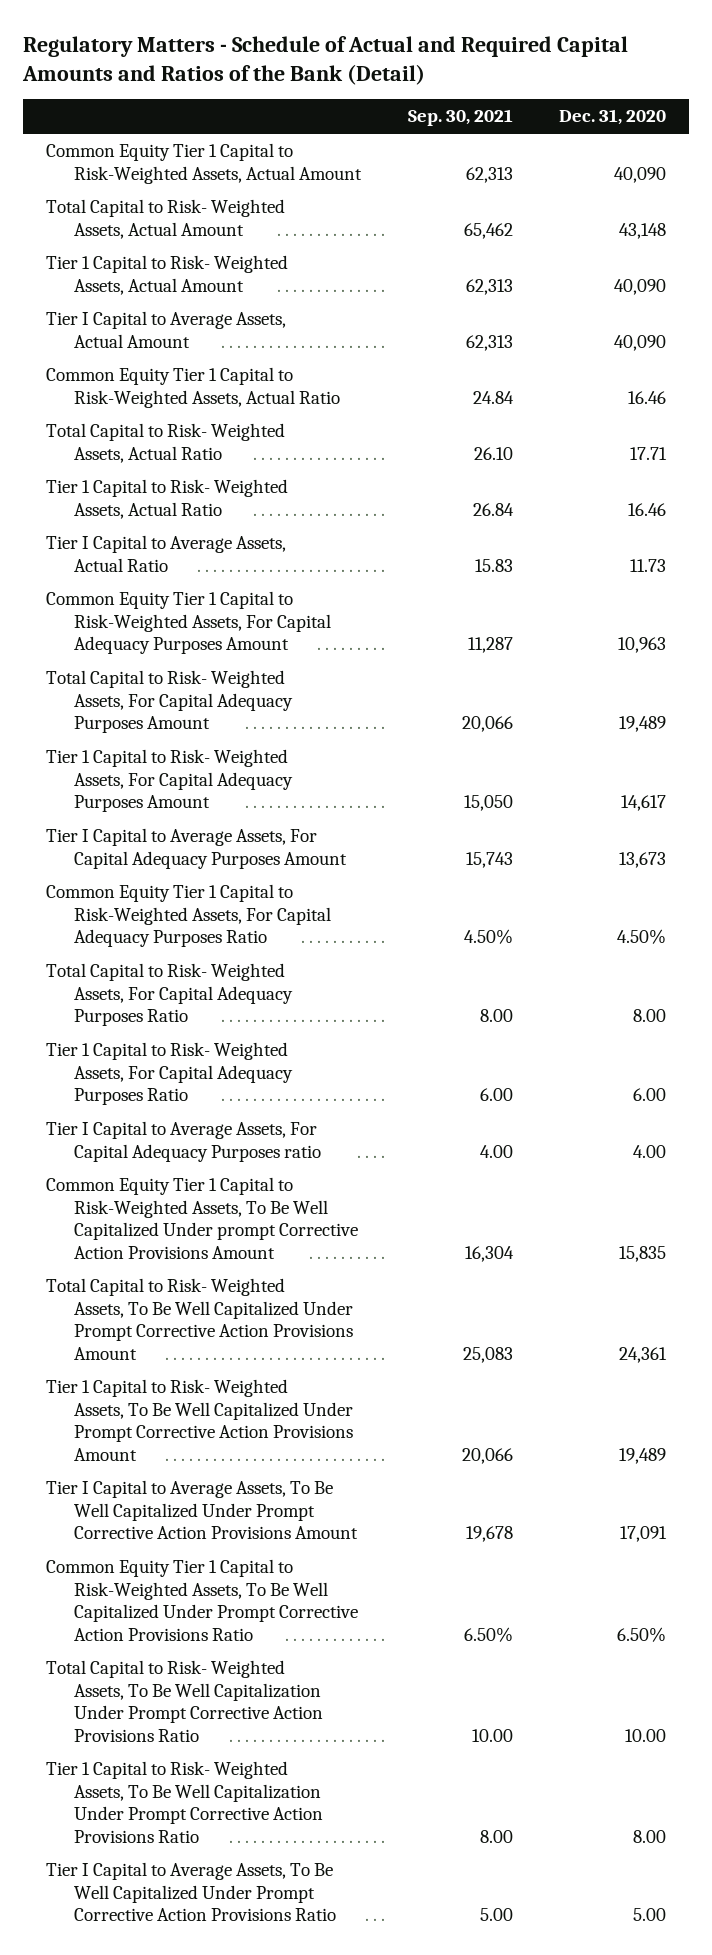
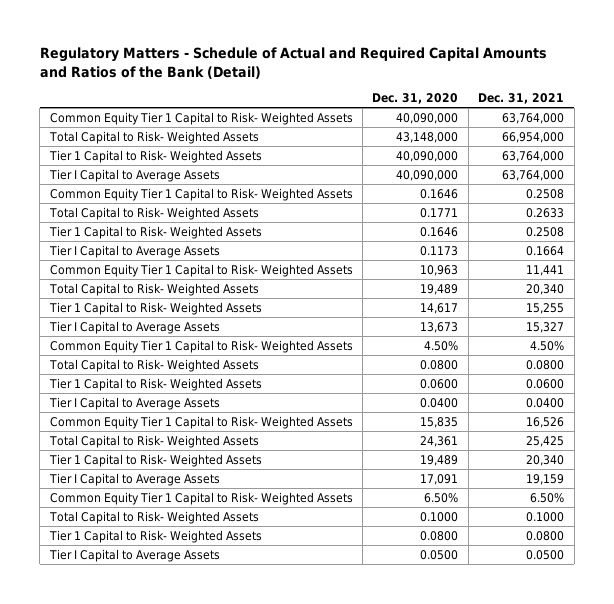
[407,109,513,127] Sep. 30, 2021 -> none
none -> [478,93,565,105] Dec. 31, 2021
[46,143,363,184] Common Equity Tier 1 Capital to Risk-Weighted Assets, Actual Amount -> [49,111,353,125] Common Equity Tier 1 Capital to Risk- Weighted Assets
[613,166,666,183] 40,090 -> [396,112,459,124] 40,090,000
[46,199,286,239] Total Capital to Risk- Weighted Assets, Actual Amount -> [48,130,259,144] Total Capital to Risk- Weighted Assets
[618,222,666,239] 43,148 -> [396,131,459,143] 43,148,000
[46,255,289,295] Tier 1 Capital to Risk- Weighted Assets, Actual Amount -> [48,149,262,163] Tier 1 Capital to Risk- Weighted Assets
[613,278,666,295] 40,090 -> [396,150,459,162] 40,090,000
[46,311,287,348] Tier I Capital to Average Assets, Actual Amount -> [48,168,220,182] Tier I Capital to Average Assets
[613,334,666,351] 40,090 -> [396,169,459,181] 40,090,000
[46,367,341,408] Common Equity Tier 1 Capital to Risk-Weighted Assets, Actual Ratio -> [49,187,353,201] Common Equity Tier 1 Capital to Risk- Weighted Assets
[627,390,666,404] 16.46 -> [420,188,459,199] 0.1646
[46,423,286,463] Total Capital to Risk- Weighted Assets, Actual Ratio -> [48,206,259,220] Total Capital to Risk- Weighted Assets
[629,446,667,460] 17.71 -> [420,207,459,218] 0.1771
[46,479,289,519] Tier 1 Capital to Risk- Weighted Assets, Actual Ratio -> [48,225,262,239] Tier 1 Capital to Risk- Weighted Assets
[627,502,666,516] 16.46 -> [420,226,459,237] 0.1646
[46,535,287,572] Tier I Capital to Average Assets, Actual Ratio -> [48,244,220,258] Tier I Capital to Average Assets
[629,558,666,572] 11.73 -> [420,245,459,256] 0.1173
[46,591,332,655] Common Equity Tier 1 Capital to Risk-Weighted Assets, For Capital Adequacy Purposes Amount -> [49,263,353,277] Common Equity Tier 1 Capital to Risk- Weighted Assets
[46,670,294,734] Total Capital to Risk- Weighted Assets, For Capital Adequacy Purposes Amount -> [48,282,259,296] Total Capital to Risk- Weighted Assets
[46,749,294,813] Tier 1 Capital to Risk- Weighted Assets, For Capital Adequacy Purposes Amount -> [48,301,262,315] Tier 1 Capital to Risk- Weighted Assets
[46,828,348,869] Tier I Capital to Average Assets, For Capital Adequacy Purposes Amount -> [48,320,220,334] Tier I Capital to Average Assets
[46,884,332,948] Common Equity Tier 1 Capital to Risk-Weighted Assets, For Capital Adequacy Purposes Ratio -> [49,339,353,353] Common Equity Tier 1 Capital to Risk- Weighted Assets
[46,963,294,1027] Total Capital to Risk- Weighted Assets, For Capital Adequacy Purposes Ratio -> [48,358,259,372] Total Capital to Risk- Weighted Assets
[632,1009,666,1023] 8.00 -> [420,359,459,370] 0.0800
[46,1042,294,1106] Tier 1 Capital to Risk- Weighted Assets, For Capital Adequacy Purposes Ratio -> [48,377,262,391] Tier 1 Capital to Risk- Weighted Assets
[632,1088,666,1102] 6.00 -> [420,378,459,389] 0.0600
[46,1121,322,1162] Tier I Capital to Average Assets, For Capital Adequacy Purposes ratio -> [48,396,220,410] Tier I Capital to Average Assets
[632,1144,666,1158] 4.00 -> [420,397,459,408] 0.0400
[46,1177,359,1259] Common Equity Tier 1 Capital to Risk-Weighted Assets, To Be Well Capitalized Under prompt Corrective Action Provisions Amount -> [49,415,353,429] Common Equity Tier 1 Capital to Risk- Weighted Assets
[46,1278,354,1360] Total Capital to Risk- Weighted Assets, To Be Well Capitalized Under Prompt Corrective Action Provisions Amount -> [48,434,259,448] Total Capital to Risk- Weighted Assets
[46,1379,354,1461] Tier 1 Capital to Risk- Weighted Assets, To Be Well Capitalized Under Prompt Corrective Action Provisions Amount -> [48,453,262,467] Tier 1 Capital to Risk- Weighted Assets
[46,1480,359,1540] Tier I Capital to Average Assets, To Be Well Capitalized Under Prompt Corrective Action Provisions Amount -> [48,472,220,486] Tier I Capital to Average Assets
[46,1559,359,1641] Common Equity Tier 1 Capital to Risk-Weighted Assets, To Be Well Capitalized Under Prompt Corrective Action Provisions Ratio -> [49,491,353,505] Common Equity Tier 1 Capital to Risk- Weighted Assets
[46,1660,324,1742] Total Capital to Risk- Weighted Assets, To Be Well Capitalization Under Prompt Corrective Action Provisions Ratio -> [48,510,259,524] Total Capital to Risk- Weighted Assets
[624,1728,666,1742] 10.00 -> [420,511,459,522] 0.1000
[46,1761,324,1843] Tier 1 Capital to Risk- Weighted Assets, To Be Well Capitalization Under Prompt Corrective Action Provisions Ratio -> [48,529,262,543] Tier 1 Capital to Risk- Weighted Assets
[632,1829,666,1843] 8.00 -> [420,530,459,541] 0.0800
[46,1862,337,1922] Tier I Capital to Average Assets, To Be Well Capitalized Under Prompt Corrective Action Provisions Ratio -> [48,548,220,562] Tier I Capital to Average Assets
[632,1908,666,1922] 5.00 -> [420,549,459,560] 0.0500

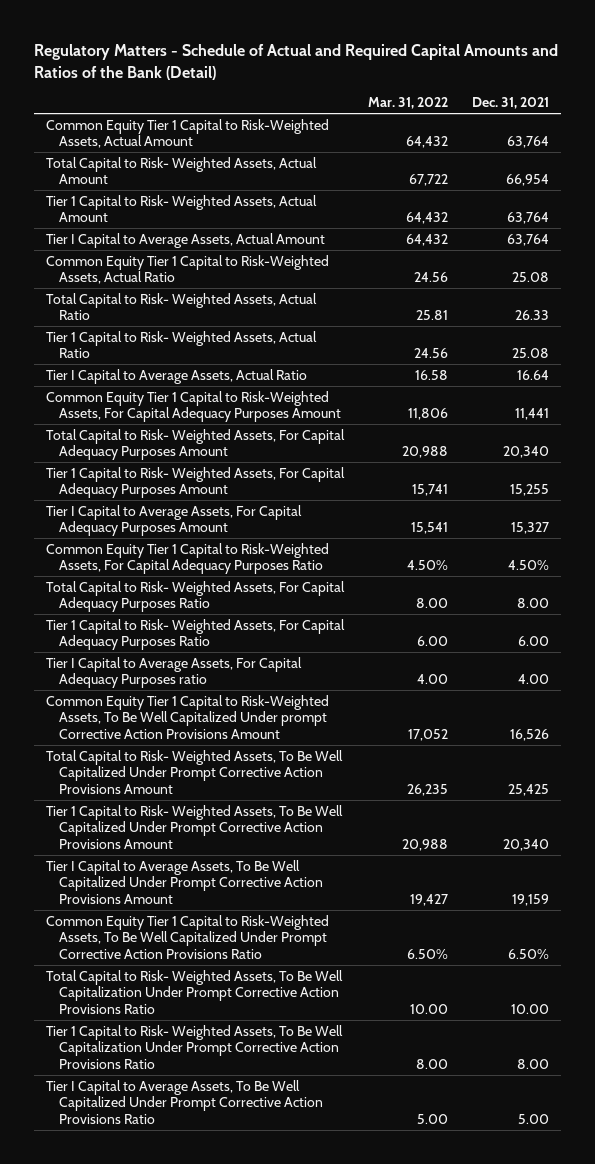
[372,93,459,105] Dec. 31, 2020 -> none
none -> [368,97,449,110] Mar. 31, 2022
[49,111,353,125] Common Equity Tier 1 Capital to Risk- Weighted Assets -> [46,118,330,149] Common Equity Tier 1 Capital to Risk-Weighted Assets, Actual Amount
[502,112,565,124] 63,764,000 -> [507,136,550,149] 63,764
[48,130,259,144] Total Capital to Risk- Weighted Assets -> [46,156,318,185] Total Capital to Risk- Weighted Assets, Actual Amount
[502,131,565,143] 66,954,000 -> [506,174,550,187] 66,954
[48,149,262,163] Tier 1 Capital to Risk- Weighted Assets -> [46,194,318,223] Tier 1 Capital to Risk- Weighted Assets, Actual Amount
[502,150,565,162] 63,764,000 -> [507,212,550,225] 63,764
[48,168,220,182] Tier I Capital to Average Assets -> [46,232,326,248] Tier I Capital to Average Assets, Actual Amount
[502,169,565,181] 63,764,000 -> [507,233,550,246] 63,764
[49,187,353,201] Common Equity Tier 1 Capital to Risk- Weighted Assets -> [46,254,330,285] Common Equity Tier 1 Capital to Risk-Weighted Assets, Actual Ratio
[526,188,565,199] 0.2508 -> [512,272,550,283] 25.08
[48,206,259,220] Total Capital to Risk- Weighted Assets -> [46,292,318,321] Total Capital to Risk- Weighted Assets, Actual Ratio
[526,207,565,218] 0.2633 -> [515,310,550,321] 26.33
[48,225,262,239] Tier 1 Capital to Risk- Weighted Assets -> [46,330,318,359] Tier 1 Capital to Risk- Weighted Assets, Actual Ratio
[526,226,565,237] 0.2508 -> [512,348,550,359] 25.08
[48,244,220,258] Tier I Capital to Average Assets -> [46,368,308,384] Tier I Capital to Average Assets, Actual Ratio
[526,245,565,256] 0.1664 -> [517,369,550,380] 16.64
[49,263,353,277] Common Equity Tier 1 Capital to Risk- Weighted Assets -> [46,390,342,423] Common Equity Tier 1 Capital to Risk-Weighted Assets, For Capital Adequacy Purposes Amount
[48,282,259,296] Total Capital to Risk- Weighted Assets -> [46,428,346,461] Total Capital to Risk- Weighted Assets, For Capital Adequacy Purposes Amount
[48,301,262,315] Tier 1 Capital to Risk- Weighted Assets -> [46,466,346,499] Tier 1 Capital to Risk- Weighted Assets, For Capital Adequacy Purposes Amount
[48,320,220,334] Tier I Capital to Average Assets -> [46,504,303,537] Tier I Capital to Average Assets, For Capital Adequacy Purposes Amount
[49,339,353,353] Common Equity Tier 1 Capital to Risk- Weighted Assets -> [46,542,330,575] Common Equity Tier 1 Capital to Risk-Weighted Assets, For Capital Adequacy Purposes Ratio
[48,358,259,372] Total Capital to Risk- Weighted Assets -> [46,580,346,613] Total Capital to Risk- Weighted Assets, For Capital Adequacy Purposes Ratio
[526,359,565,370] 0.0800 -> [517,598,550,609] 8.00
[48,377,262,391] Tier 1 Capital to Risk- Weighted Assets -> [46,618,346,651] Tier 1 Capital to Risk- Weighted Assets, For Capital Adequacy Purposes Ratio
[526,378,565,389] 0.0600 -> [518,636,550,647] 6.00
[48,396,220,410] Tier I Capital to Average Assets -> [46,656,303,689] Tier I Capital to Average Assets, For Capital Adequacy Purposes ratio
[526,397,565,408] 0.0400 -> [518,674,550,685] 4.00
[49,415,353,429] Common Equity Tier 1 Capital to Risk- Weighted Assets -> [46,694,330,740] Common Equity Tier 1 Capital to Risk-Weighted Assets, To Be Well Capitalized Under prompt Corrective Action Provisions Amount
[48,434,259,448] Total Capital to Risk- Weighted Assets -> [46,749,344,795] Total Capital to Risk- Weighted Assets, To Be Well Capitalized Under Prompt Corrective Action Provisions Amount
[48,453,262,467] Tier 1 Capital to Risk- Weighted Assets -> [46,804,344,850] Tier 1 Capital to Risk- Weighted Assets, To Be Well Capitalized Under Prompt Corrective Action Provisions Amount
[48,472,220,486] Tier I Capital to Average Assets -> [46,859,324,905] Tier I Capital to Average Assets, To Be Well Capitalized Under Prompt Corrective Action Provisions Amount
[49,491,353,505] Common Equity Tier 1 Capital to Risk- Weighted Assets -> [46,914,330,960] Common Equity Tier 1 Capital to Risk-Weighted Assets, To Be Well Capitalized Under Prompt Corrective Action Provisions Ratio
[48,510,259,524] Total Capital to Risk- Weighted Assets -> [46,969,344,1015] Total Capital to Risk- Weighted Assets, To Be Well Capitalization Under Prompt Corrective Action Provisions Ratio
[526,511,565,522] 0.1000 -> [511,1004,550,1015] 10.00
[48,529,262,543] Tier 1 Capital to Risk- Weighted Assets -> [46,1024,344,1070] Tier 1 Capital to Risk- Weighted Assets, To Be Well Capitalization Under Prompt Corrective Action Provisions Ratio
[526,530,565,541] 0.0800 -> [517,1059,550,1070] 8.00
[48,548,220,562] Tier I Capital to Average Assets -> [46,1079,324,1125] Tier I Capital to Average Assets, To Be Well Capitalized Under Prompt Corrective Action Provisions Ratio
[526,549,565,560] 0.0500 -> [518,1114,550,1125] 5.00

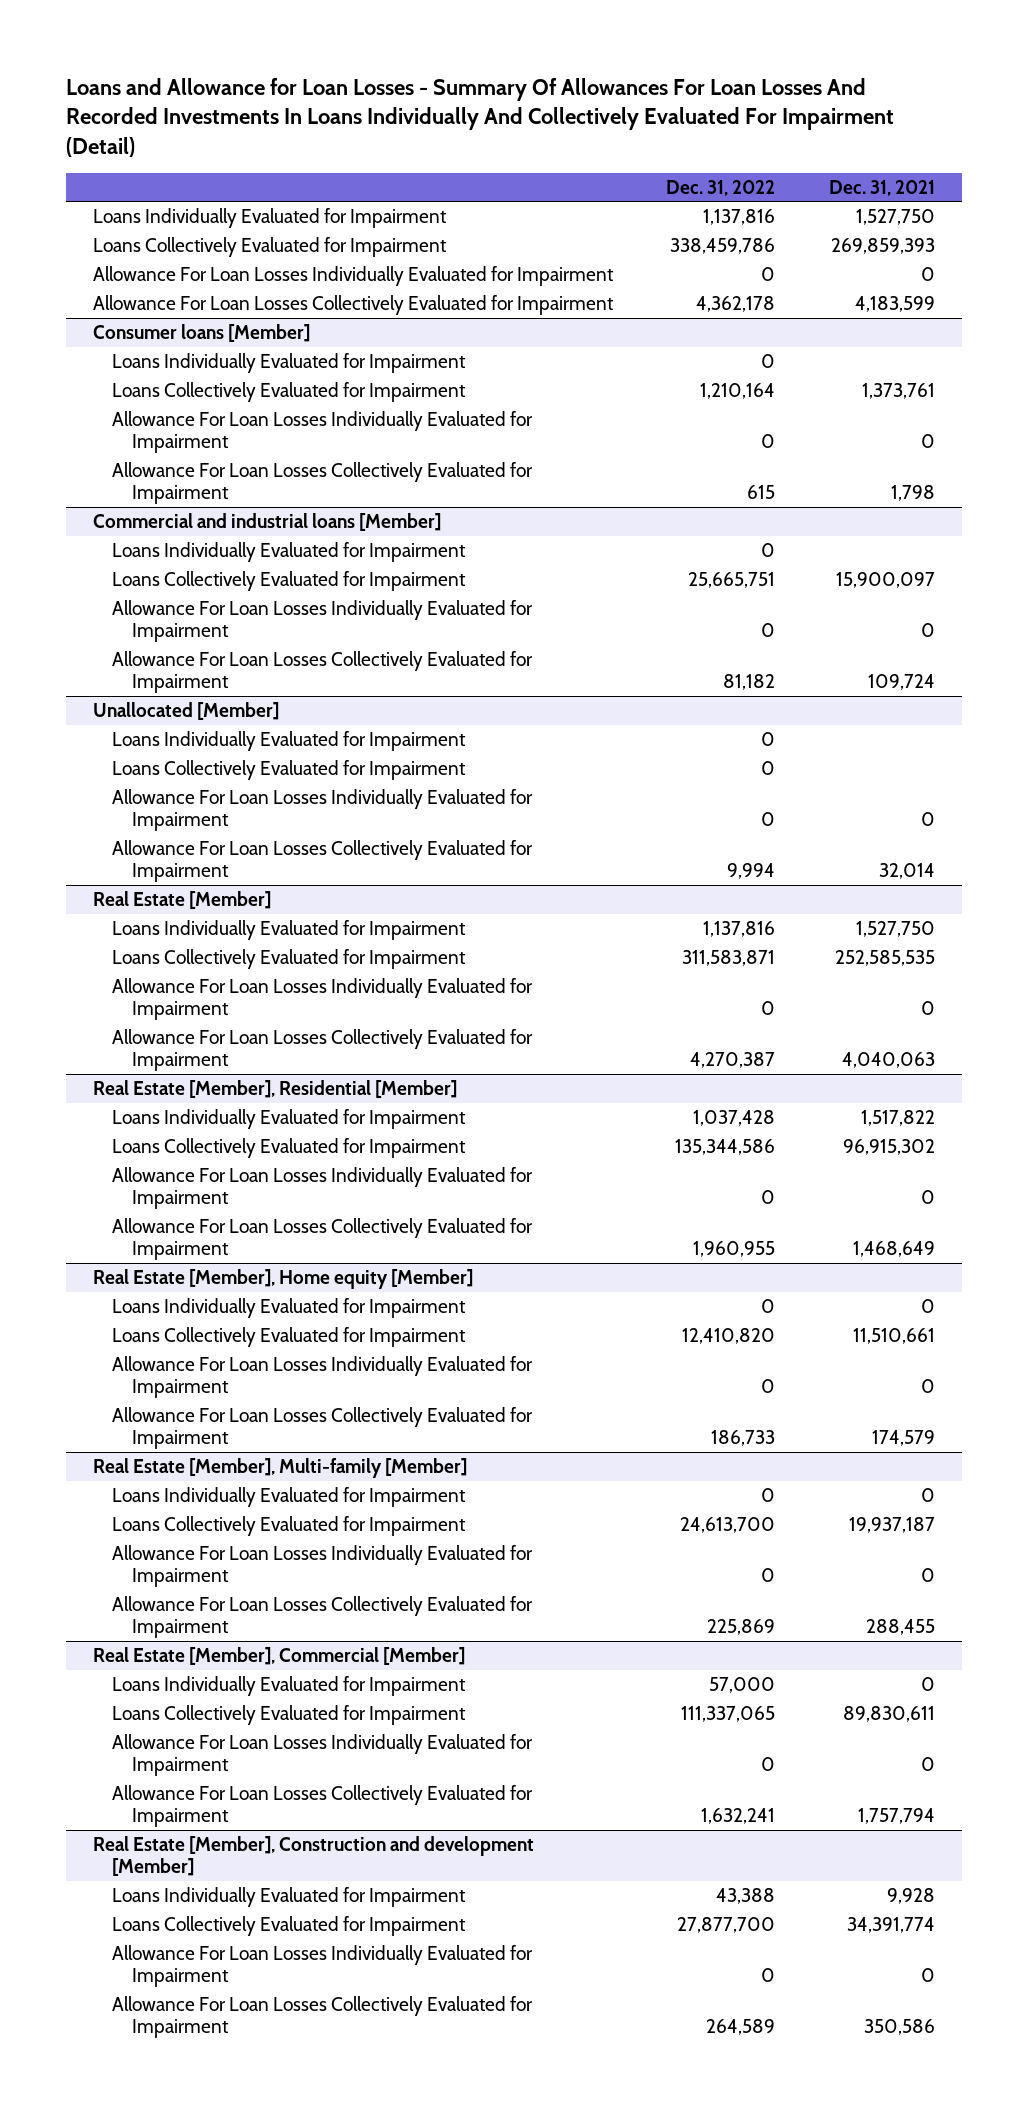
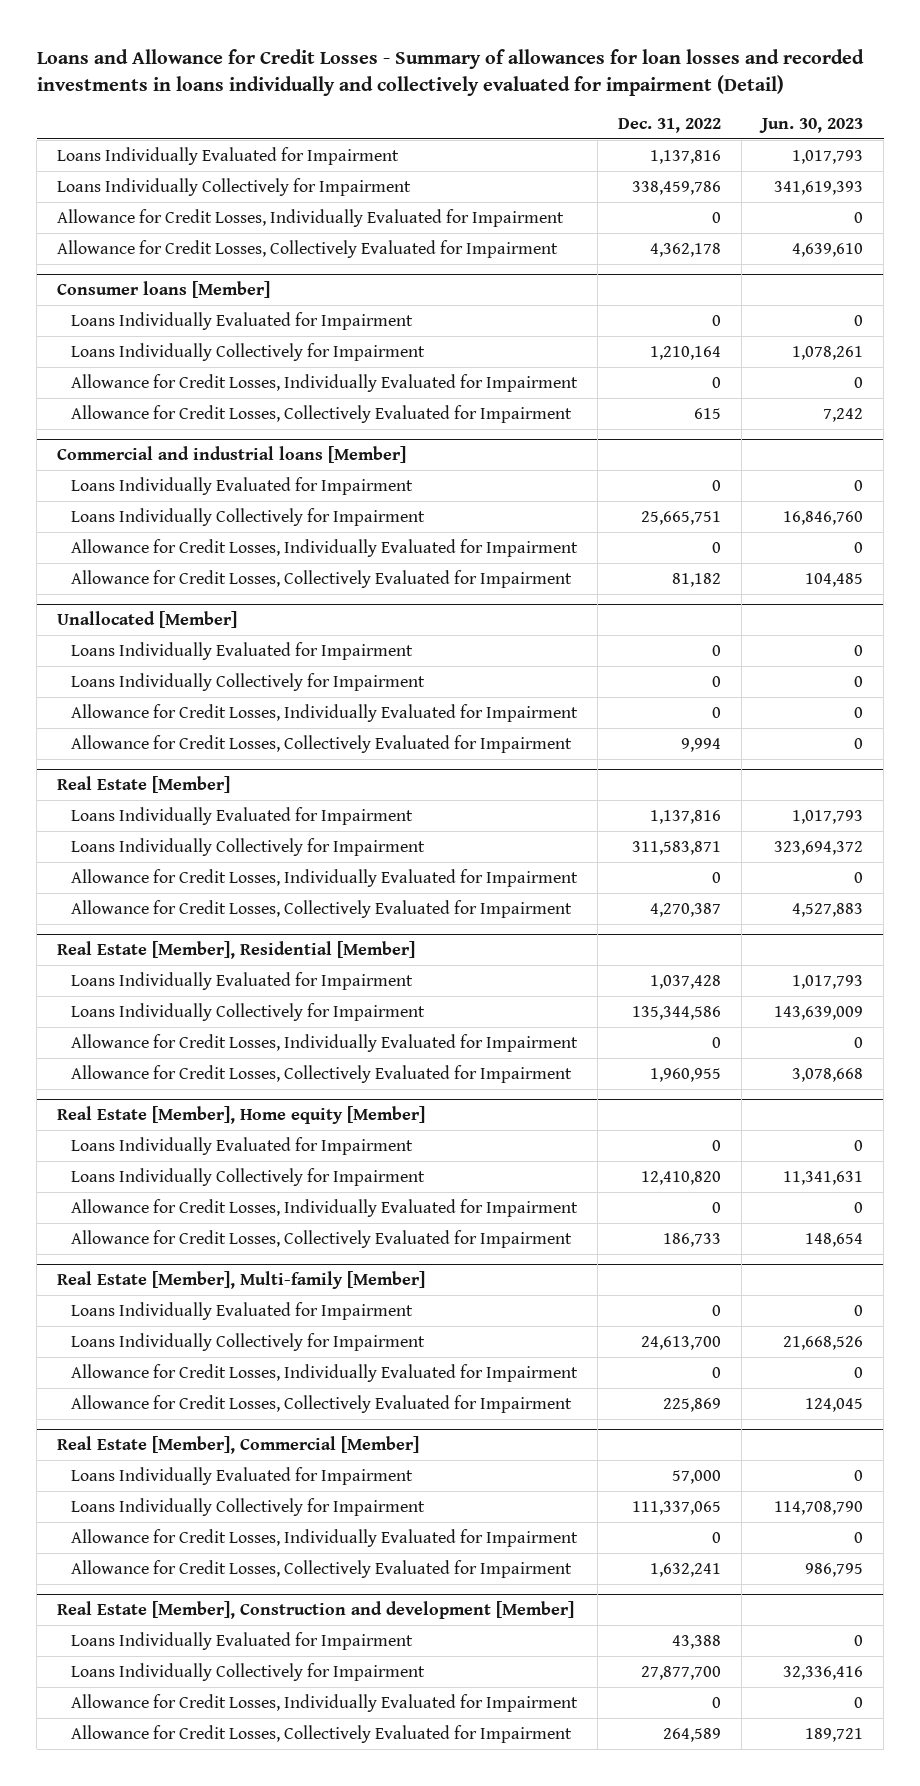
[65,78,894,157] Loans and Allowance for Loan Losses - Summary Of Allowances For Loan Losses And Recorded Investments In Loans Individually And Collectively Evaluated For Impairment (Detail) -> [36,48,864,96] Loans and Allowance for Credit Losses - Summary of allowances for loan losses and recorded investments in loans individually and collectively evaluated for impairment (Detail)
[829,179,936,196] Dec. 31, 2021 -> none
none -> [759,117,864,133] Jun. 30, 2023
[92,236,447,257] Loans Collectively Evaluated for Impairment -> [57,177,412,196] Loans Individually Collectively for Impairment
[92,265,614,286] Allowance For Loan Losses Individually Evaluated for Impairment -> [57,208,565,227] Allowance for Credit Losses, Individually Evaluated for Impairment
[92,294,614,315] Allowance For Loan Losses Collectively Evaluated for Impairment -> [57,239,559,258] Allowance for Credit Losses, Collectively Evaluated for Impairment
[112,381,467,402] Loans Collectively Evaluated for Impairment -> [71,342,426,361] Loans Individually Collectively for Impairment
[112,410,534,454] Allowance For Loan Losses Individually Evaluated for Impairment -> [71,373,579,392] Allowance for Credit Losses, Individually Evaluated for Impairment
[112,461,534,505] Allowance For Loan Losses Collectively Evaluated for Impairment -> [71,404,573,423] Allowance for Credit Losses, Collectively Evaluated for Impairment
[112,570,467,591] Loans Collectively Evaluated for Impairment -> [71,507,426,526] Loans Individually Collectively for Impairment
[112,599,534,643] Allowance For Loan Losses Individually Evaluated for Impairment -> [71,538,579,557] Allowance for Credit Losses, Individually Evaluated for Impairment
[112,650,534,694] Allowance For Loan Losses Collectively Evaluated for Impairment -> [71,569,573,588] Allowance for Credit Losses, Collectively Evaluated for Impairment
[112,759,467,780] Loans Collectively Evaluated for Impairment -> [71,672,426,691] Loans Individually Collectively for Impairment
[112,788,534,832] Allowance For Loan Losses Individually Evaluated for Impairment -> [71,703,579,722] Allowance for Credit Losses, Individually Evaluated for Impairment
[112,839,534,883] Allowance For Loan Losses Collectively Evaluated for Impairment -> [71,734,573,753] Allowance for Credit Losses, Collectively Evaluated for Impairment
[112,948,467,969] Loans Collectively Evaluated for Impairment -> [71,837,426,856] Loans Individually Collectively for Impairment
[112,977,534,1021] Allowance For Loan Losses Individually Evaluated for Impairment -> [71,868,579,887] Allowance for Credit Losses, Individually Evaluated for Impairment
[112,1028,534,1072] Allowance For Loan Losses Collectively Evaluated for Impairment -> [71,899,573,918] Allowance for Credit Losses, Collectively Evaluated for Impairment
[112,1137,467,1158] Loans Collectively Evaluated for Impairment -> [71,1002,426,1021] Loans Individually Collectively for Impairment
[112,1166,534,1210] Allowance For Loan Losses Individually Evaluated for Impairment -> [71,1033,579,1052] Allowance for Credit Losses, Individually Evaluated for Impairment
[112,1217,534,1261] Allowance For Loan Losses Collectively Evaluated for Impairment -> [71,1064,573,1083] Allowance for Credit Losses, Collectively Evaluated for Impairment
[112,1326,467,1347] Loans Collectively Evaluated for Impairment -> [71,1167,426,1186] Loans Individually Collectively for Impairment
[112,1355,534,1399] Allowance For Loan Losses Individually Evaluated for Impairment -> [71,1198,579,1217] Allowance for Credit Losses, Individually Evaluated for Impairment
[112,1406,534,1450] Allowance For Loan Losses Collectively Evaluated for Impairment -> [71,1229,573,1248] Allowance for Credit Losses, Collectively Evaluated for Impairment
[112,1515,467,1536] Loans Collectively Evaluated for Impairment -> [71,1332,426,1351] Loans Individually Collectively for Impairment
[112,1544,534,1588] Allowance For Loan Losses Individually Evaluated for Impairment -> [71,1363,579,1382] Allowance for Credit Losses, Individually Evaluated for Impairment
[112,1595,534,1639] Allowance For Loan Losses Collectively Evaluated for Impairment -> [71,1394,573,1413] Allowance for Credit Losses, Collectively Evaluated for Impairment
[112,1704,467,1725] Loans Collectively Evaluated for Impairment -> [71,1497,426,1516] Loans Individually Collectively for Impairment
[112,1733,534,1777] Allowance For Loan Losses Individually Evaluated for Impairment -> [71,1528,579,1547] Allowance for Credit Losses, Individually Evaluated for Impairment
[112,1784,534,1828] Allowance For Loan Losses Collectively Evaluated for Impairment -> [71,1559,573,1578] Allowance for Credit Losses, Collectively Evaluated for Impairment
[112,1915,467,1936] Loans Collectively Evaluated for Impairment -> [71,1662,426,1681] Loans Individually Collectively for Impairment
[112,1944,534,1988] Allowance For Loan Losses Individually Evaluated for Impairment -> [71,1693,579,1712] Allowance for Credit Losses, Individually Evaluated for Impairment
[112,1995,534,2039] Allowance For Loan Losses Collectively Evaluated for Impairment -> [71,1724,573,1743] Allowance for Credit Losses, Collectively Evaluated for Impairment

